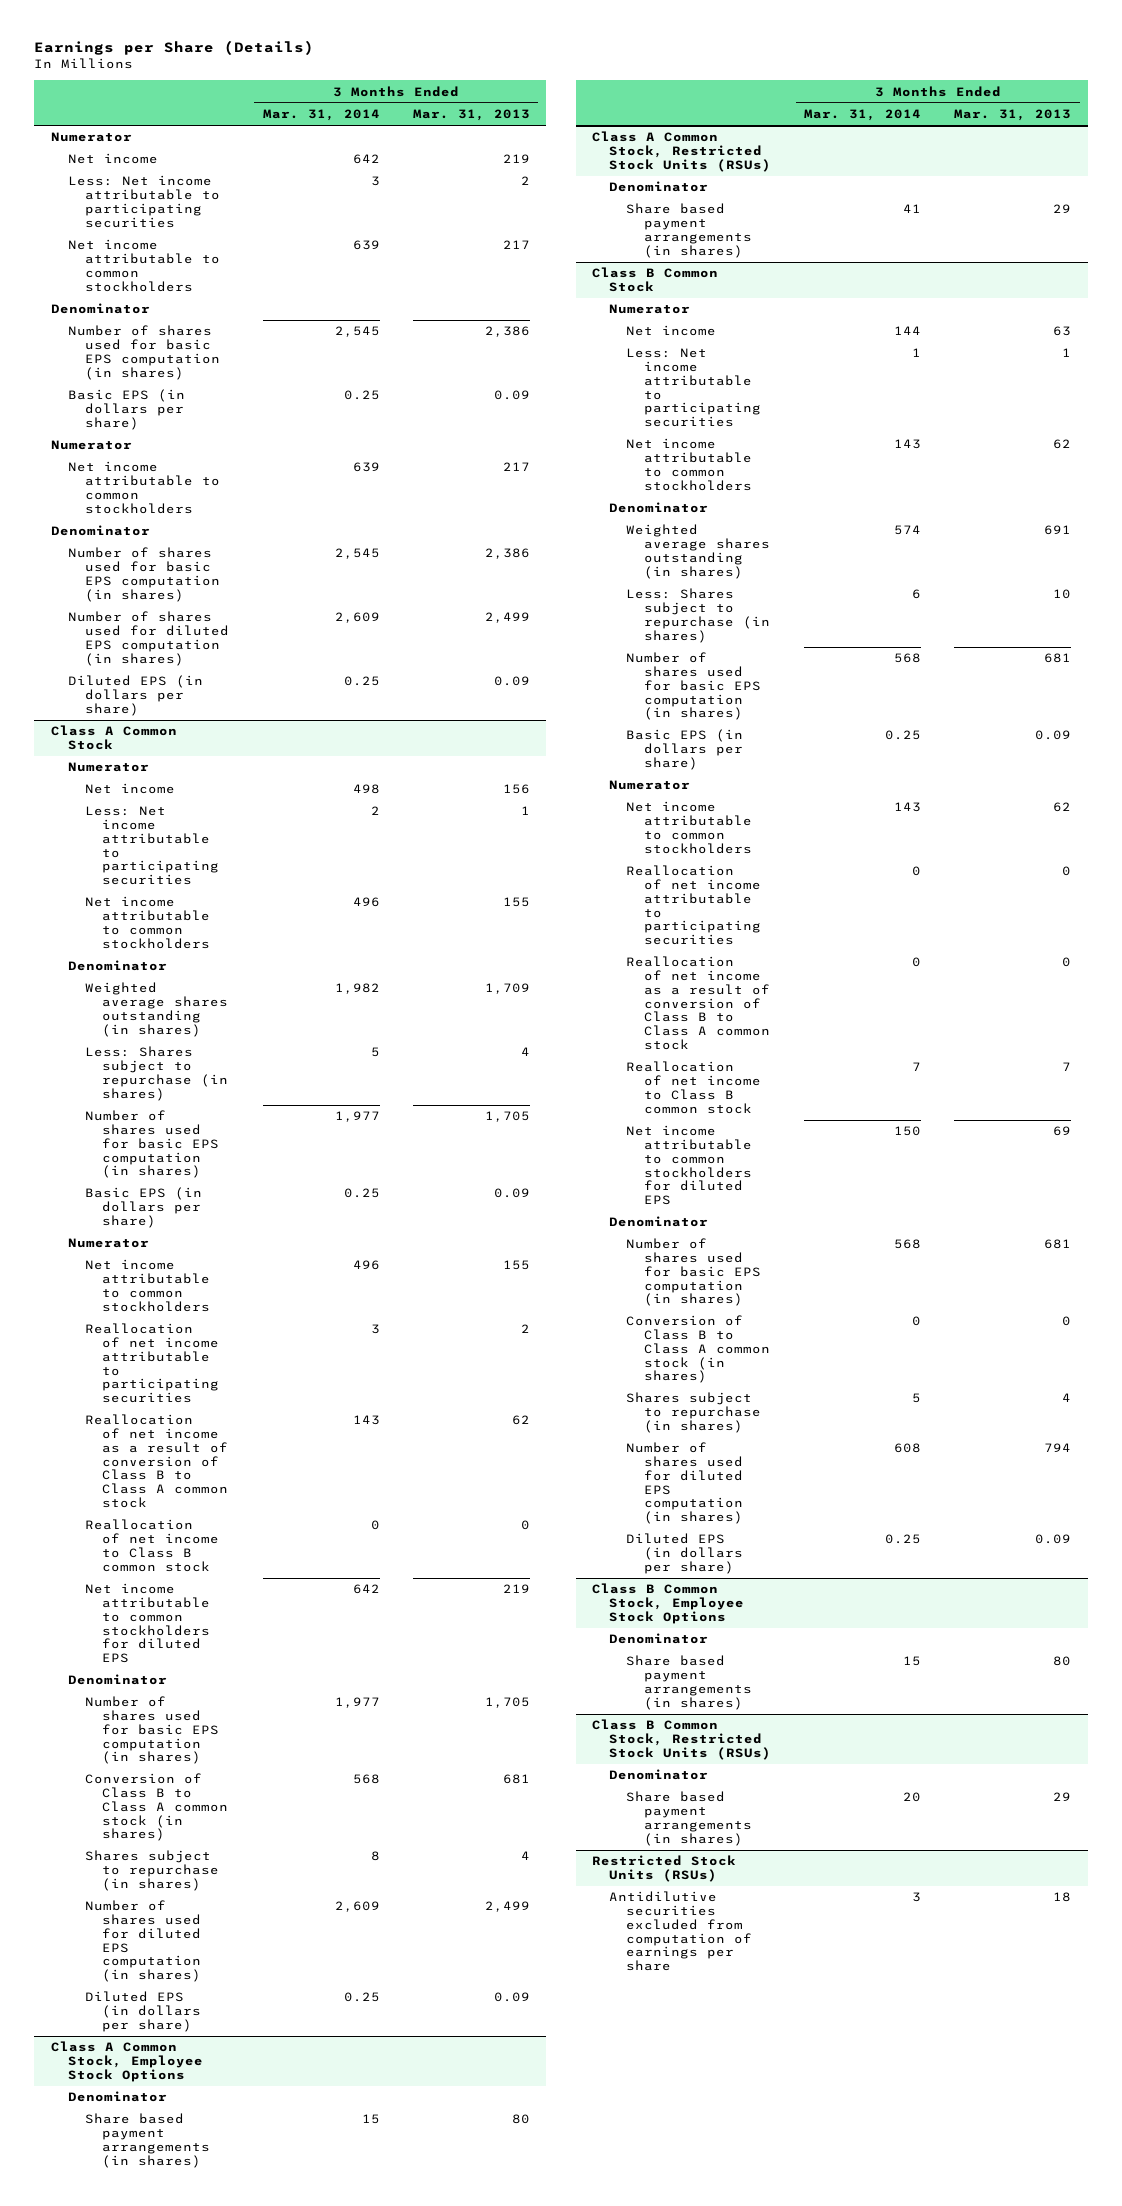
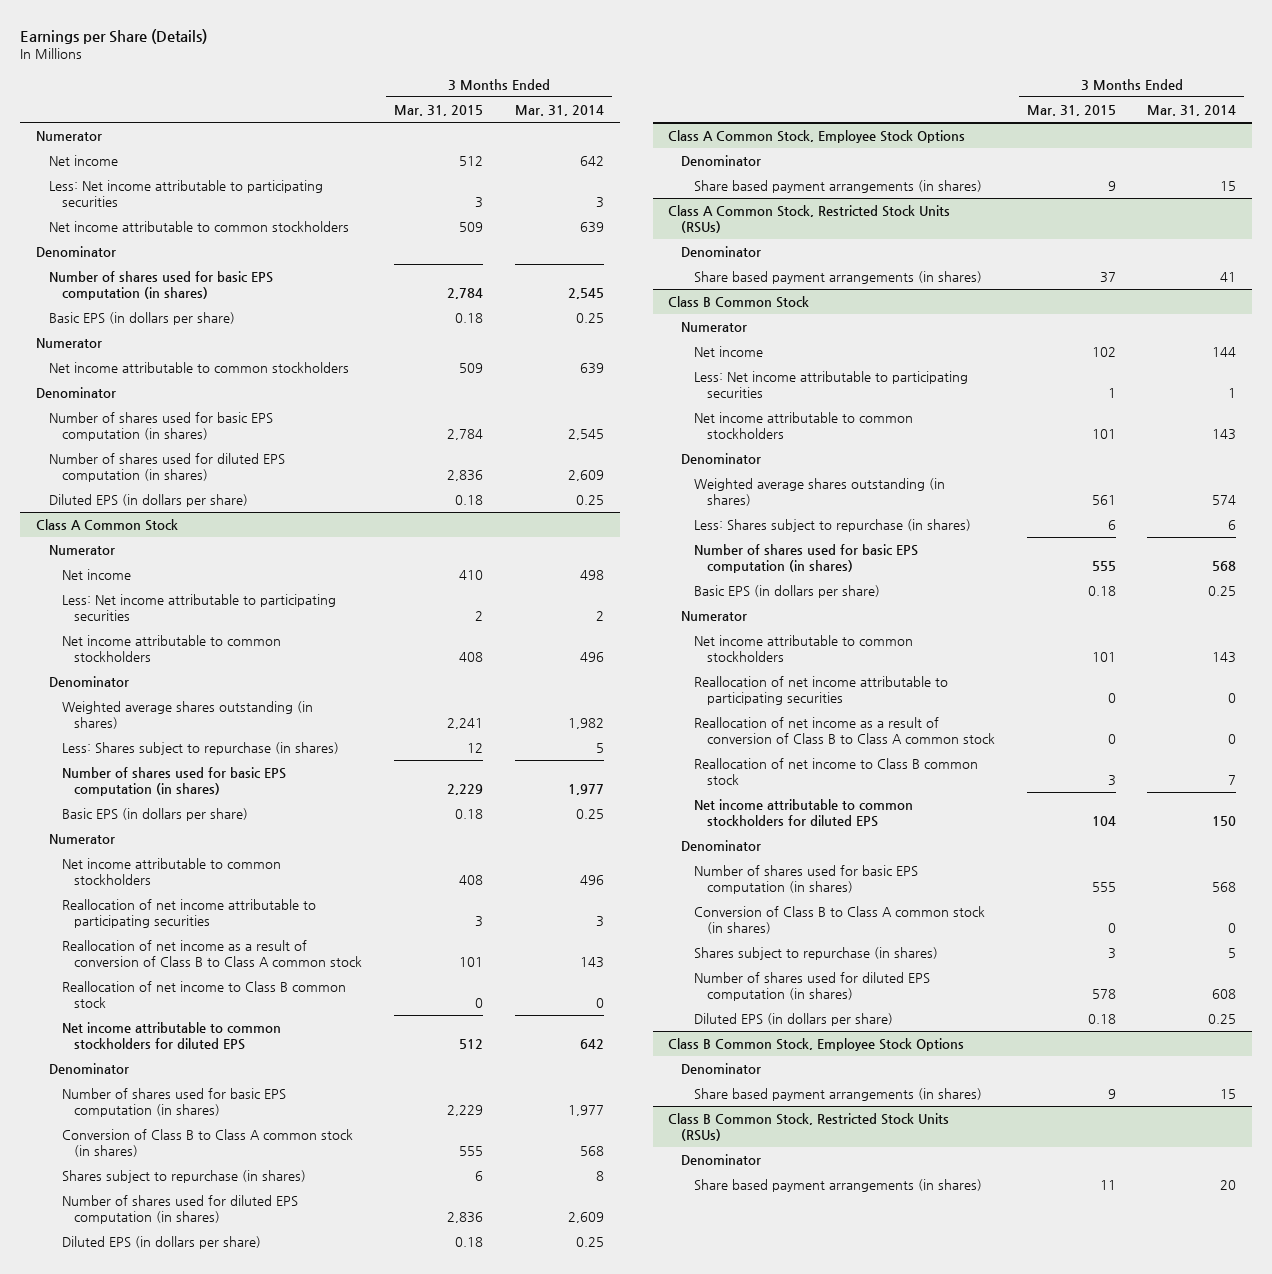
[412,108,530,121] Mar. 31, 2013 -> none
none -> [394,105,484,117] Mar. 31, 2015
[592,1855,737,1883] Restricted Stock Units (RSUs) -> none
[609,1891,753,1971] Antidilutive securities excluded from computation of earnings per share -> none

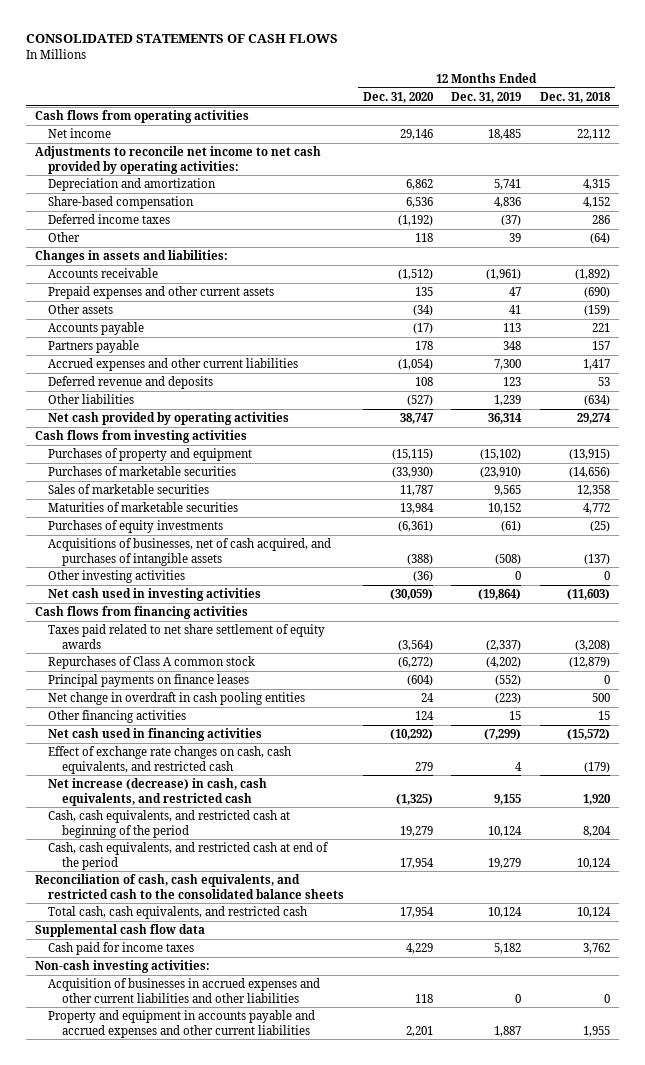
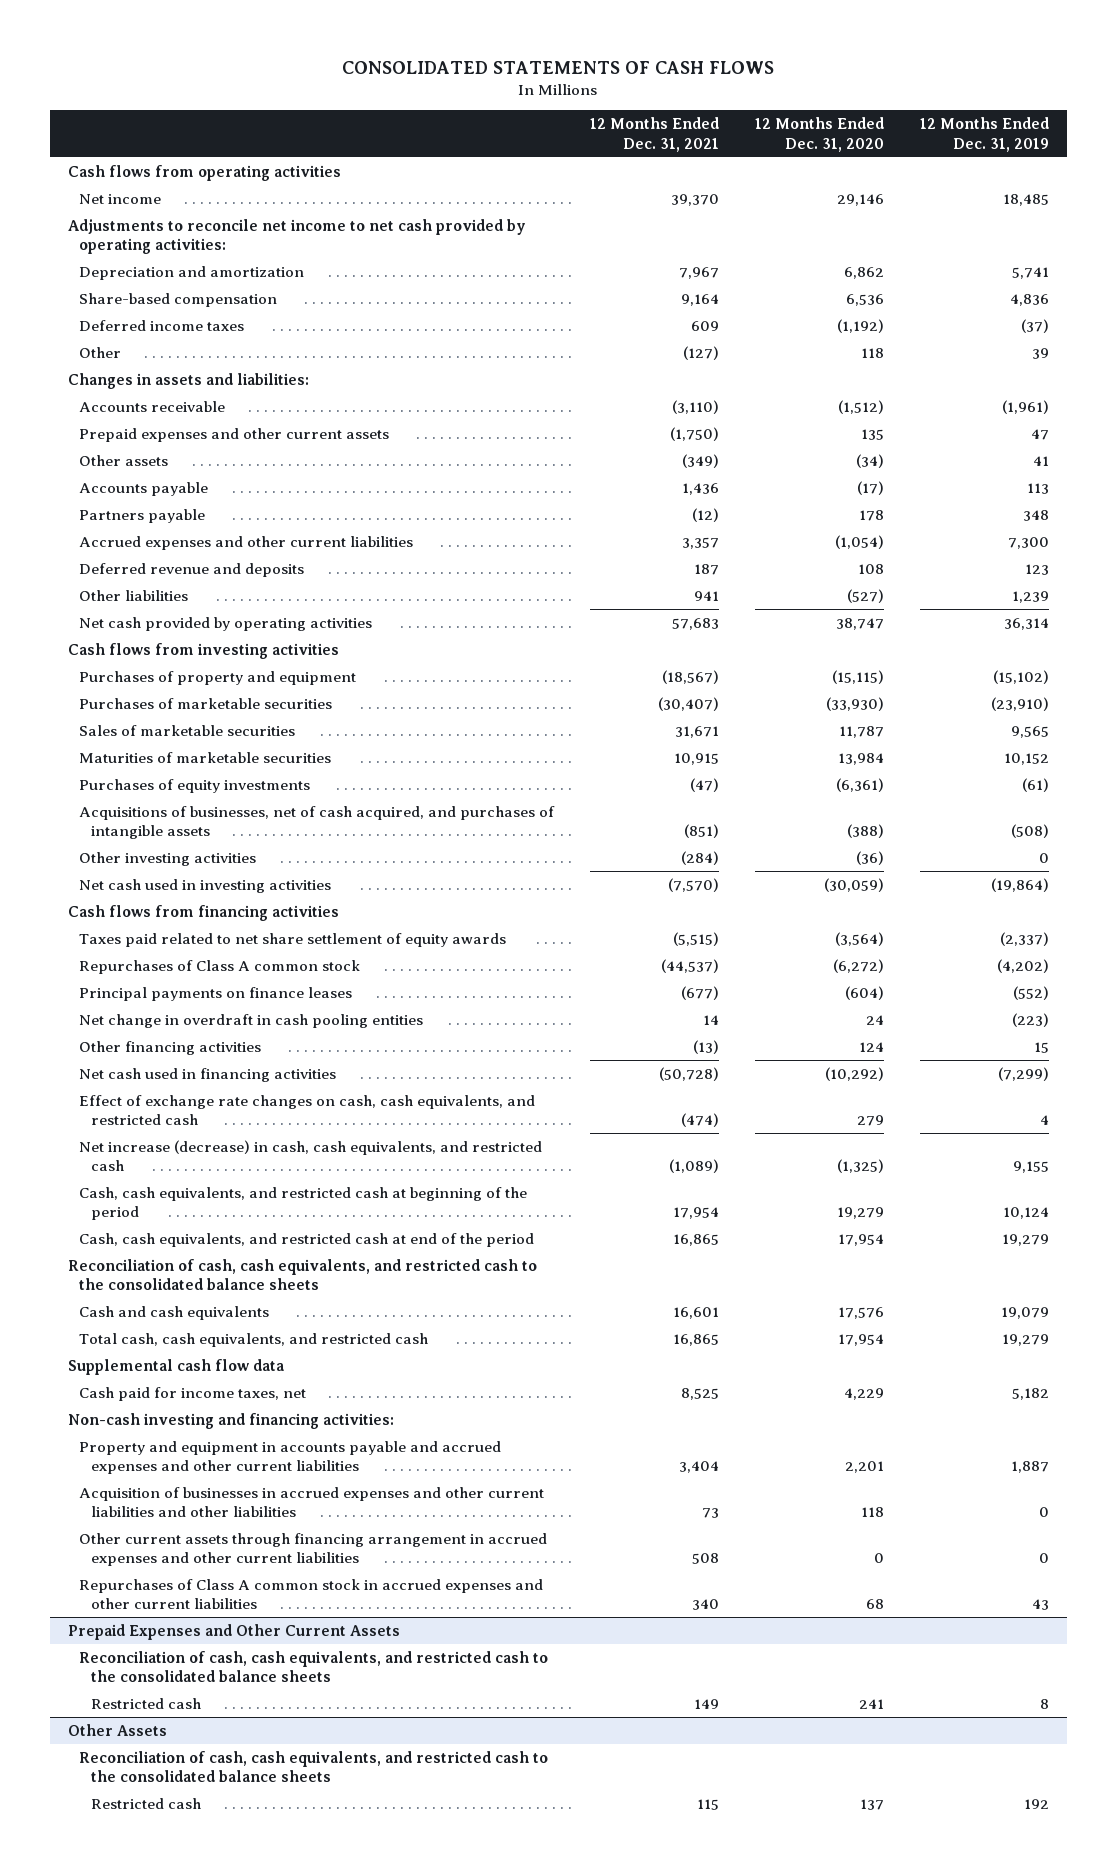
[539,92,611,104] Dec. 31, 2018 -> none
none -> [590,116,720,152] 12 Months Ended Dec. 31, 2021
none -> [79,1305,270,1320] Cash and cash equivalents
[488,907,523,919] 10,124 -> [1001,1333,1049,1346] 19,279
[48,942,195,956] Cash paid for income taxes -> [79,1386,307,1401] Cash paid for income taxes, net
[34,960,210,974] Non-cash investing activities: -> [67,1412,394,1429] Non-cash investing and financing activities:
[48,978,321,1003] Acquisition of businesses in accrued expenses and other current liabilities and other liabilities -> [79,1486,545,1518] Acquisition of businesses in accrued expenses and other current liabilities and other liabilities
none -> [79,1532,548,1567] Other current assets through financing arrangement in accrued expenses and other current liabilities
none -> [79,1578,544,1610] Repurchases of Class A common stock in accrued expenses and other current liabilities
none -> [67,1623,400,1640] Prepaid Expenses and Other Current Assets
none -> [79,1650,549,1683] Reconciliation of cash, cash equivalents, and restricted cash to the consolidated balance sheets
none -> [90,1697,201,1709] Restricted cash
none -> [67,1723,167,1736] Other Assets
none -> [79,1750,549,1783] Reconciliation of cash, cash equivalents, and restricted cash to the consolidated balance sheets
none -> [90,1797,201,1809] Restricted cash

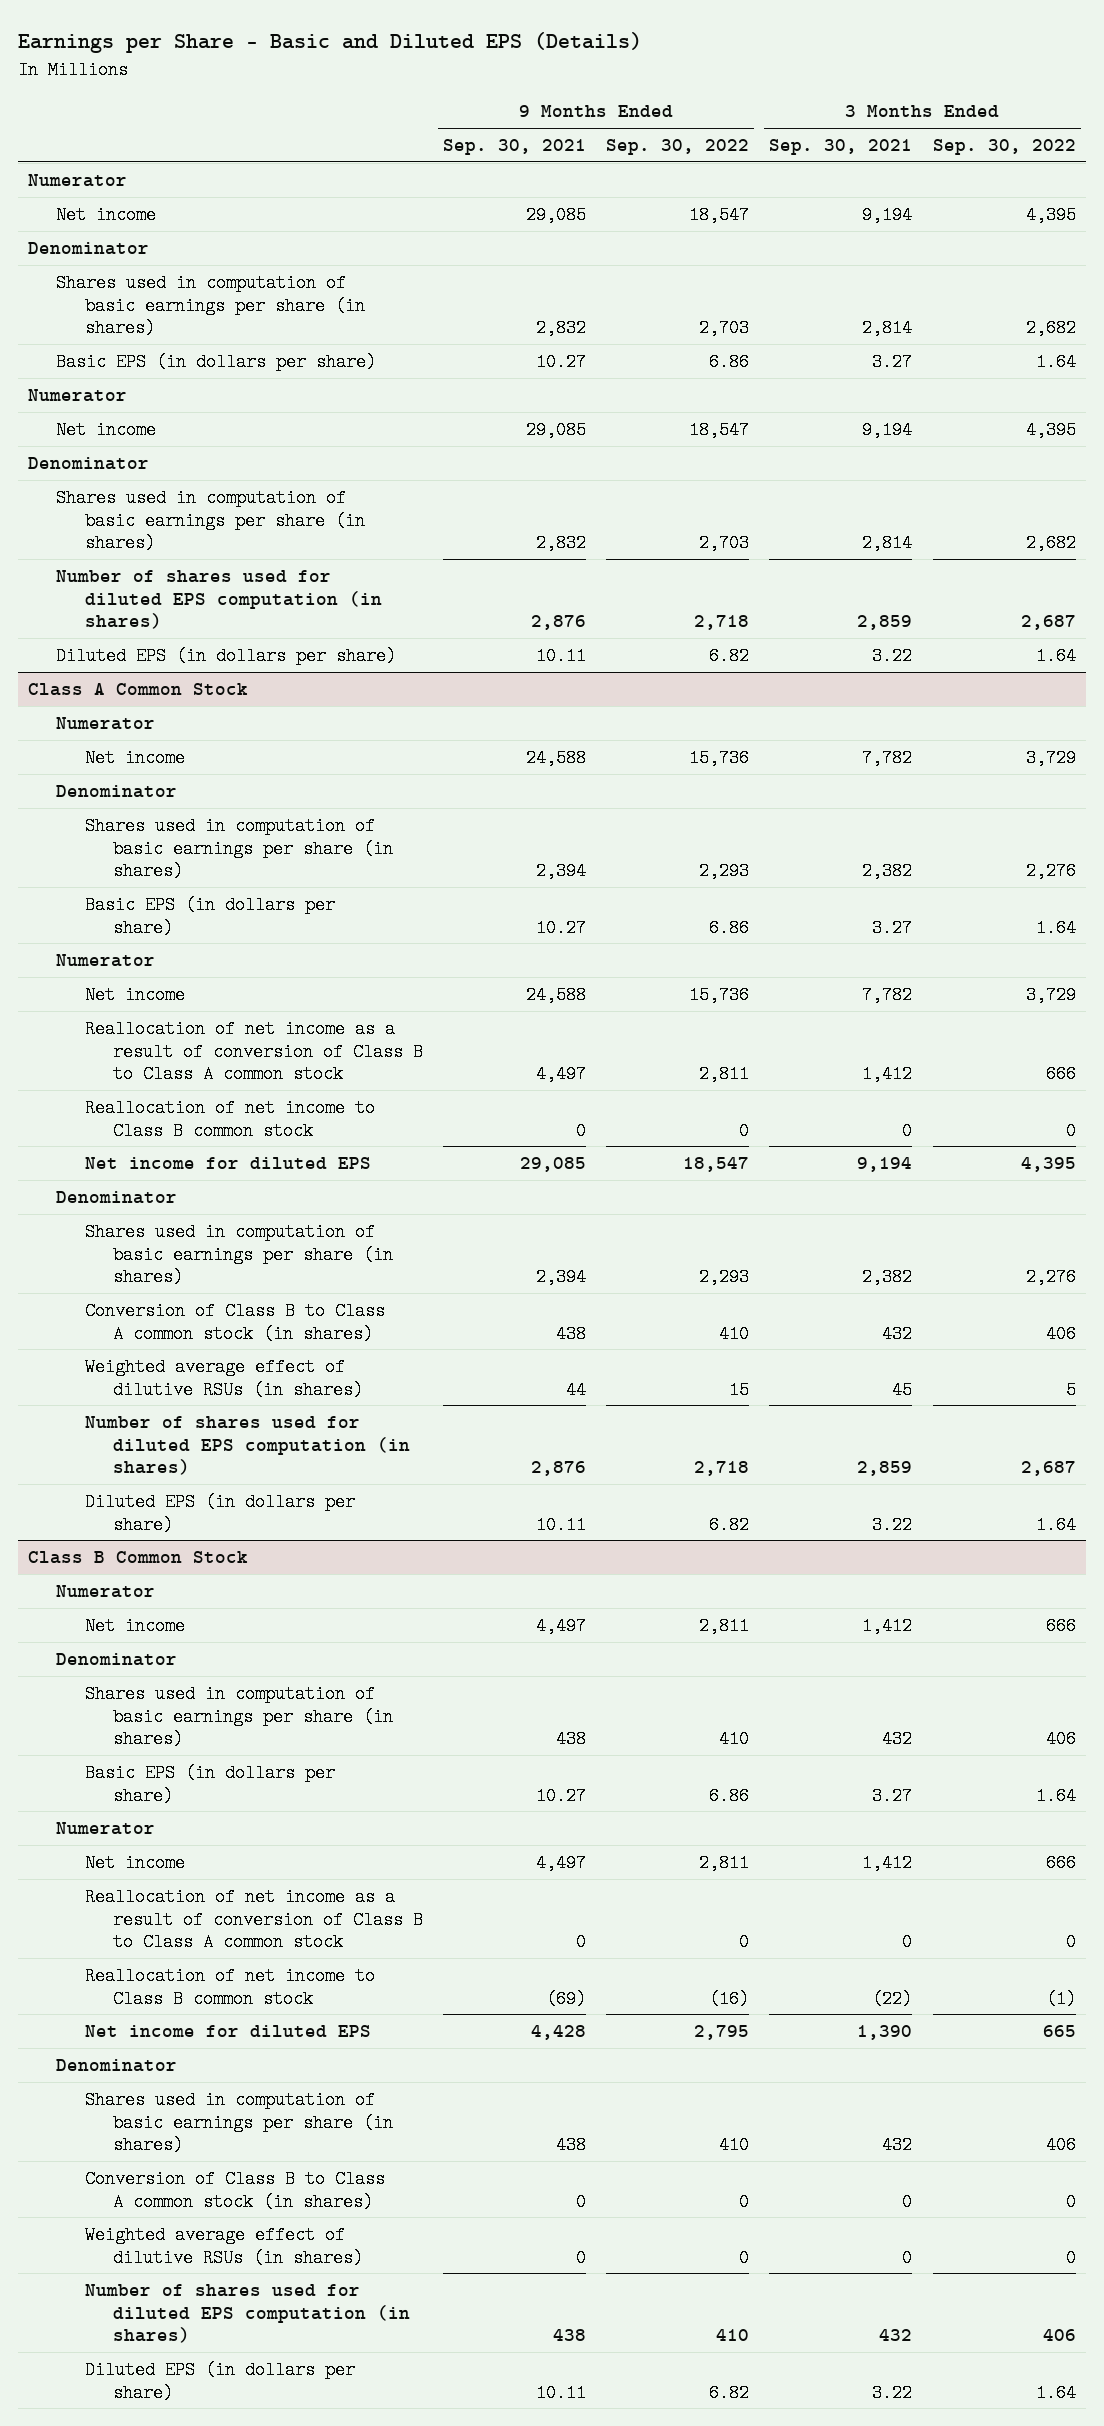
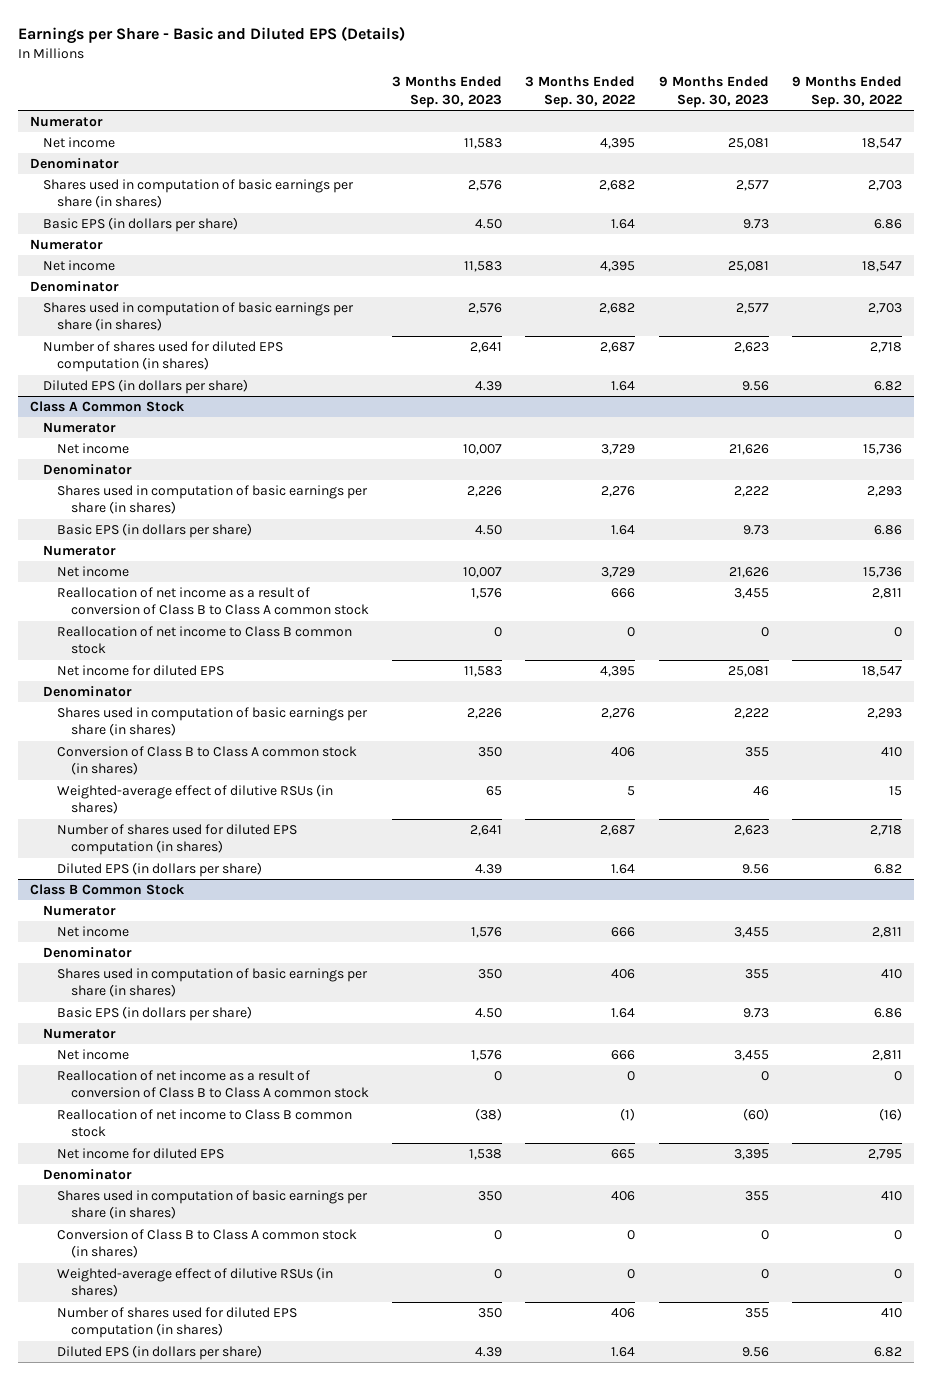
[443,138,587,155] Sep. 30, 2021 -> none
[769,138,913,155] Sep. 30, 2021 -> none
none -> [392,76,503,108] 3 Months Ended Sep. 30, 2023
none -> [658,76,769,108] 9 Months Ended Sep. 30, 2023
[84,1357,363,1399] Weighted average effect of dilutive RSUs (in shares) -> [56,783,333,815] Weighted-average effect of dilutive RSUs (in shares)
[84,2225,363,2267] Weighted average effect of dilutive RSUs (in shares) -> [56,1266,333,1298] Weighted-average effect of dilutive RSUs (in shares)

